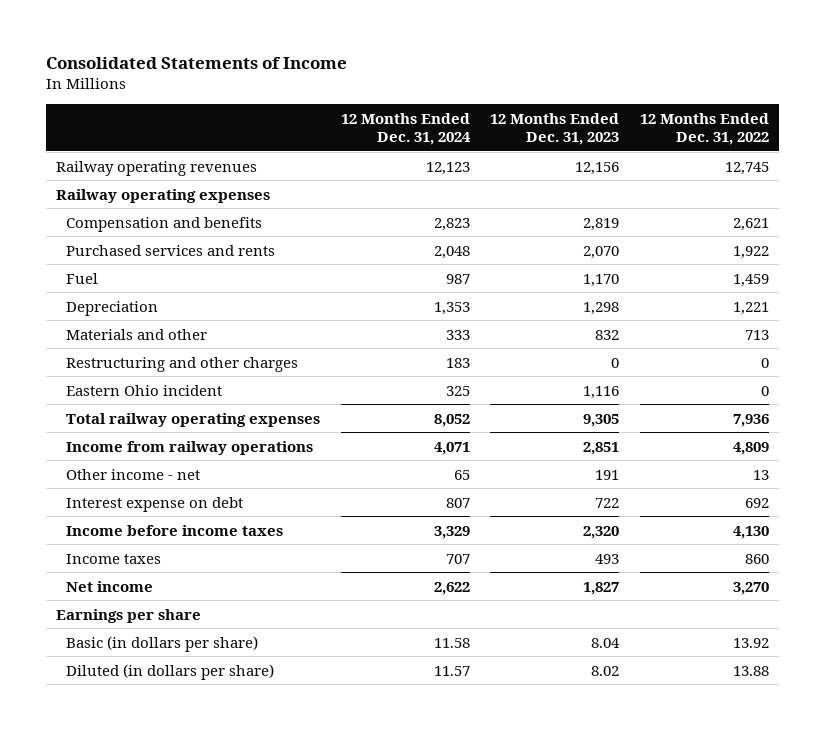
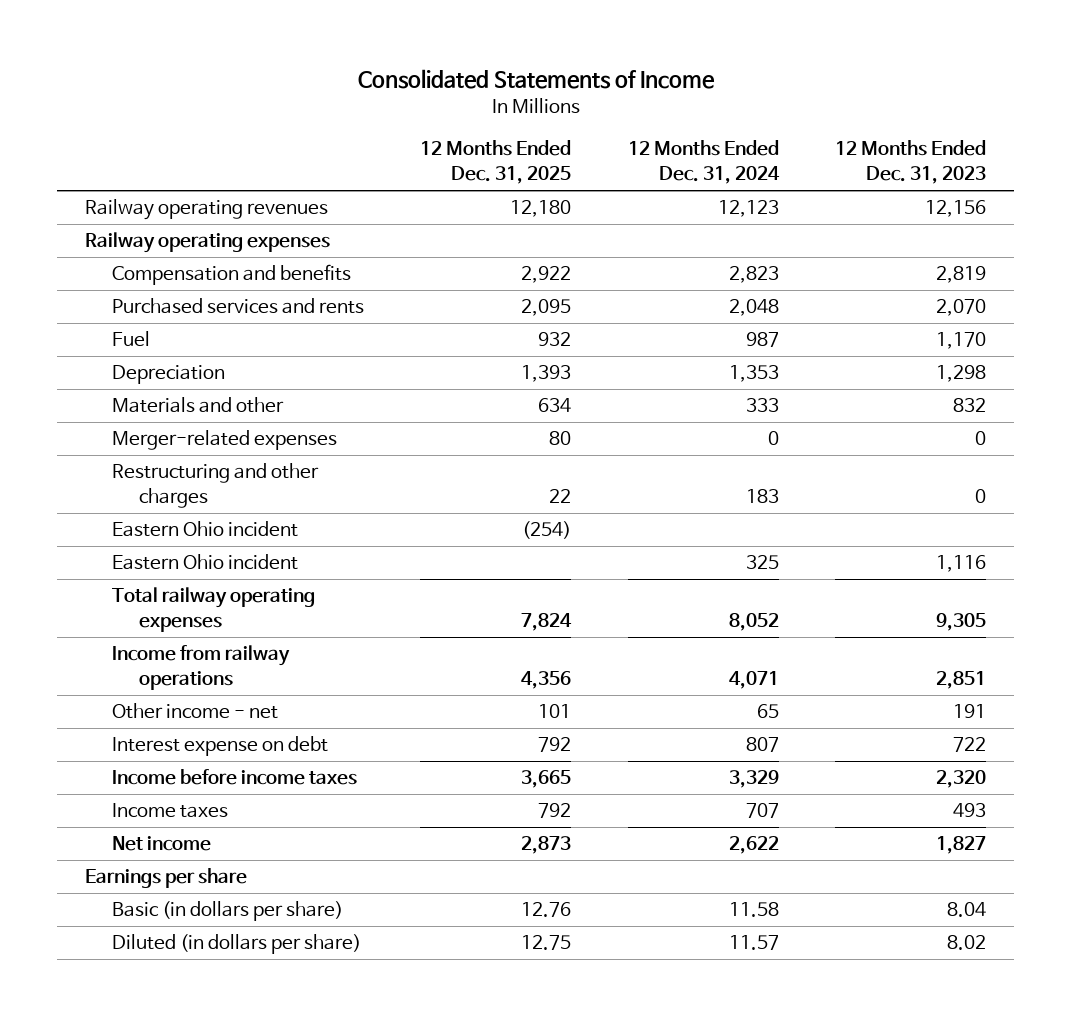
[639,112,769,145] 12 Months Ended Dec. 31, 2022 -> none
none -> [420,140,572,185] 12 Months Ended Dec. 31, 2025
none -> [112,430,338,451] Merger-related expenses
none -> [112,521,299,538] Eastern Ohio incident

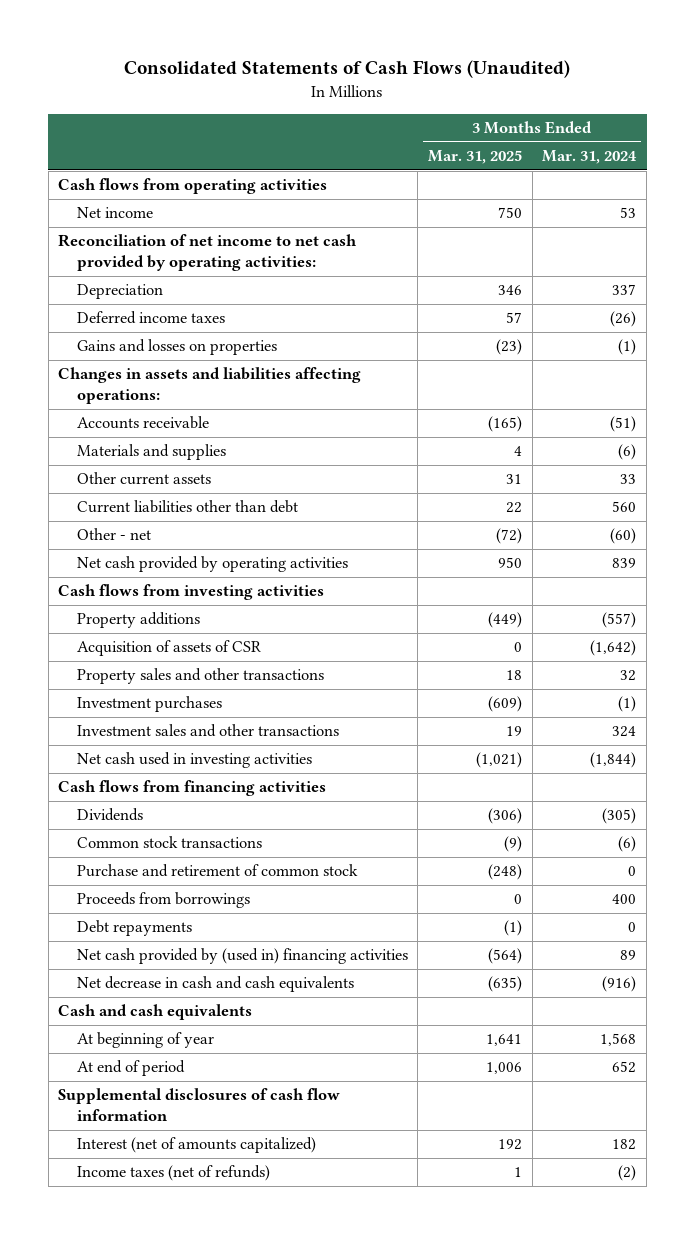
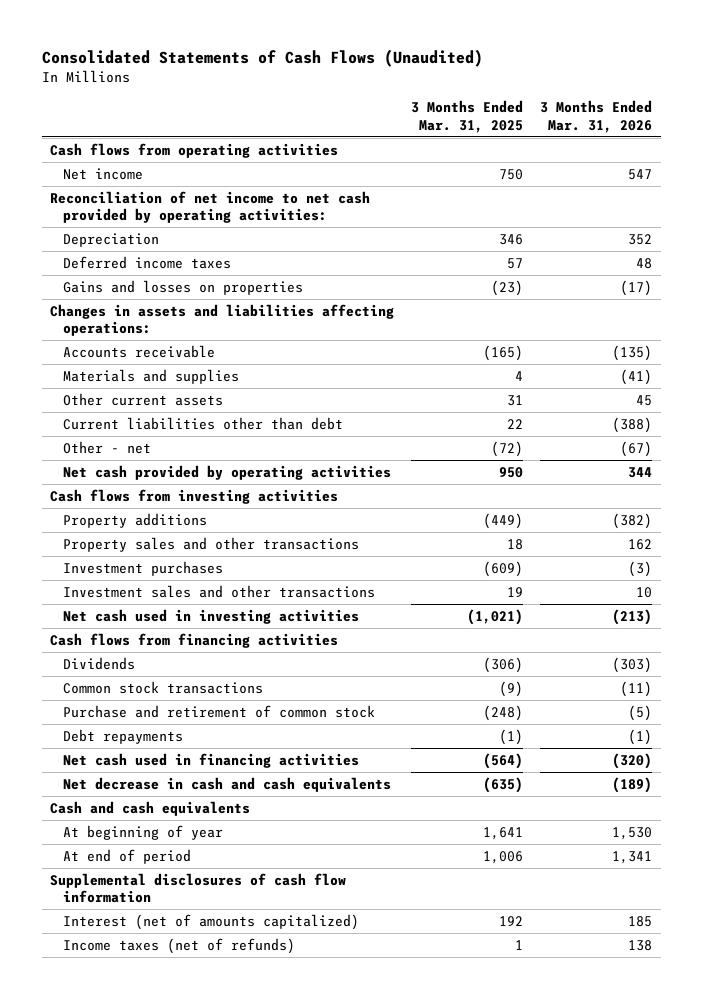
[542,149,638,164] Mar. 31, 2024 -> none
none -> [540,99,653,133] 3 Months Ended Mar. 31, 2026
[76,640,261,657] Acquisition of assets of CSR -> none
[76,892,250,909] Proceeds from borrowings -> none
[76,948,408,965] Net cash provided by (used in) financing activities -> [63,752,360,768] Net cash used in financing activities

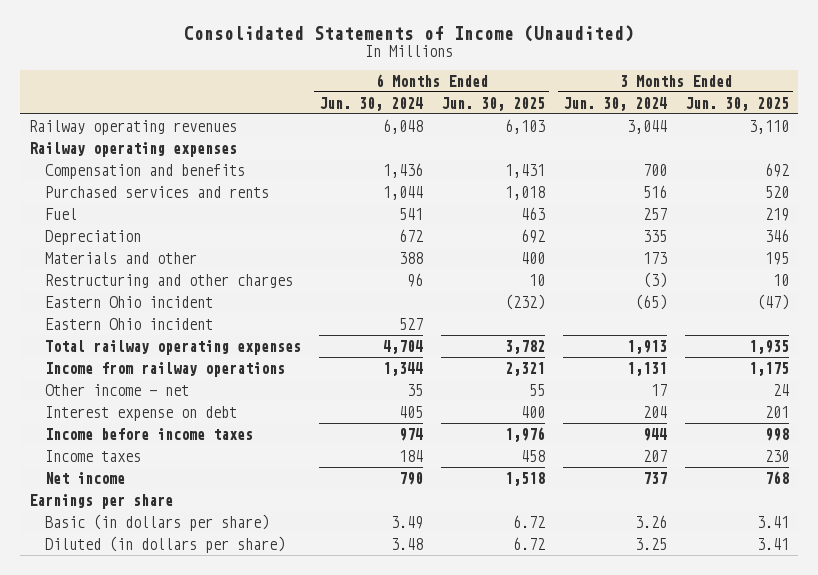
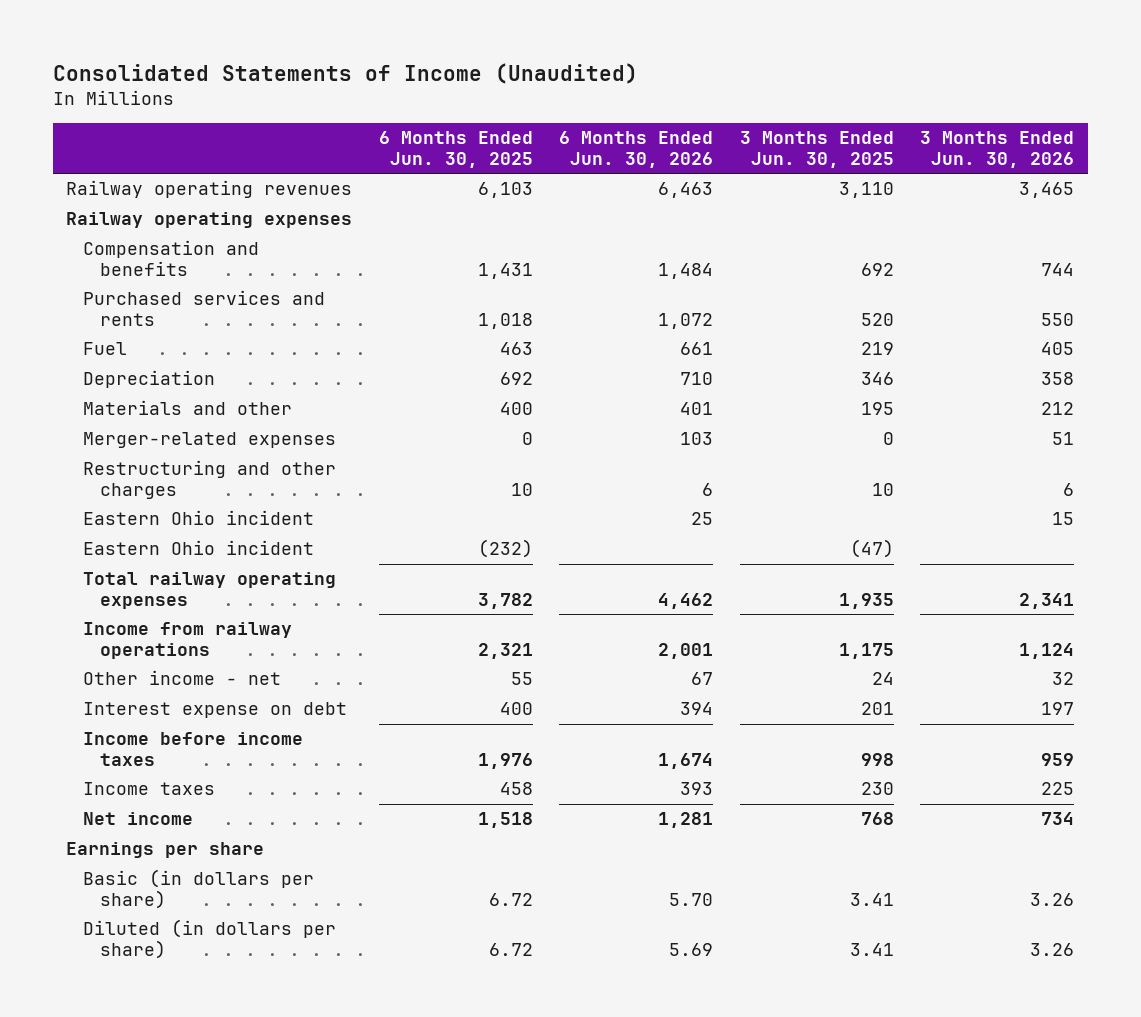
[318,96,423,111] Jun. 30, 2024 -> none
[562,96,667,111] Jun. 30, 2024 -> none
none -> [559,131,714,168] 6 Months Ended Jun. 30, 2026
none -> [920,131,1075,168] 3 Months Ended Jun. 30, 2026
none -> [83,432,337,449] Merger-related expenses
[44,295,213,308] Eastern Ohio incident -> [83,540,315,556] Eastern Ohio incident

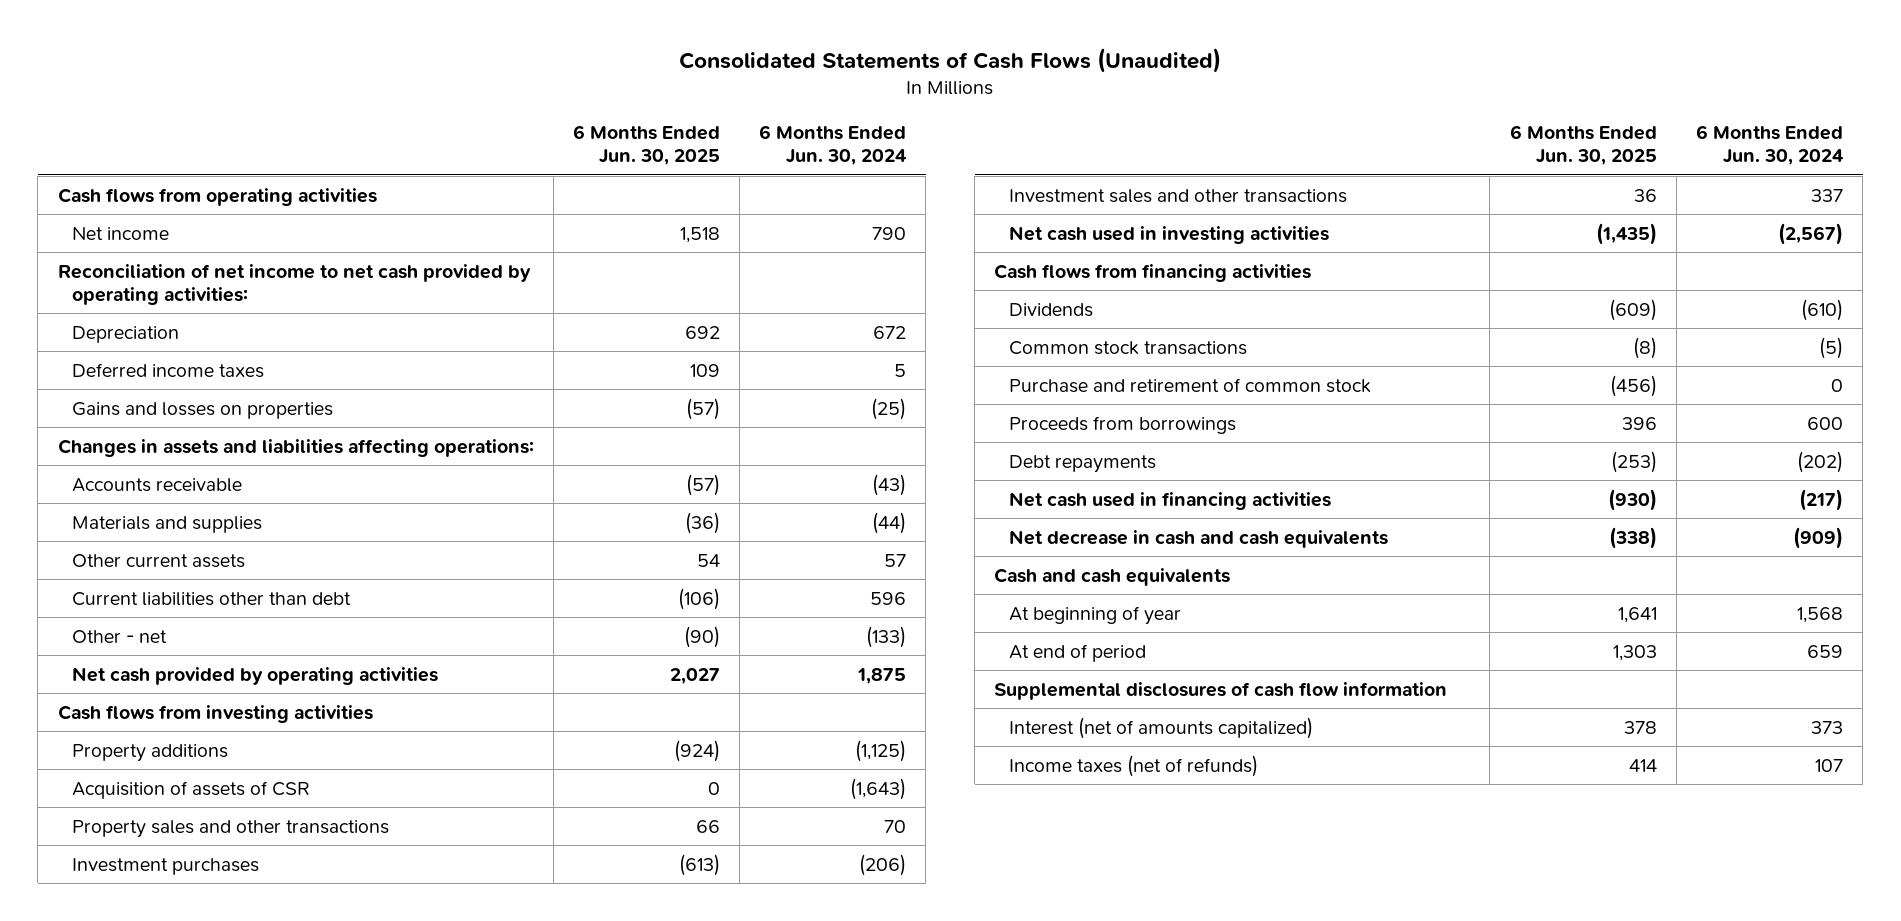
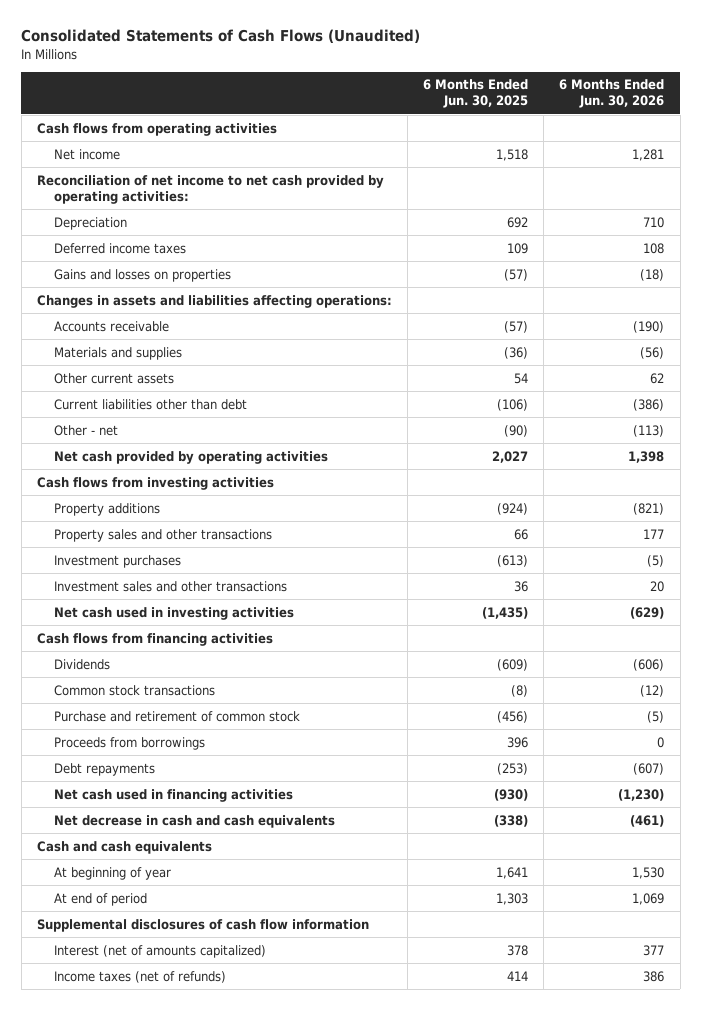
[759,125,908,166] 6 Months Ended Jun. 30, 2024 -> none
none -> [559,79,665,109] 6 Months Ended Jun. 30, 2026
[72,780,311,799] Acquisition of assets of CSR -> none

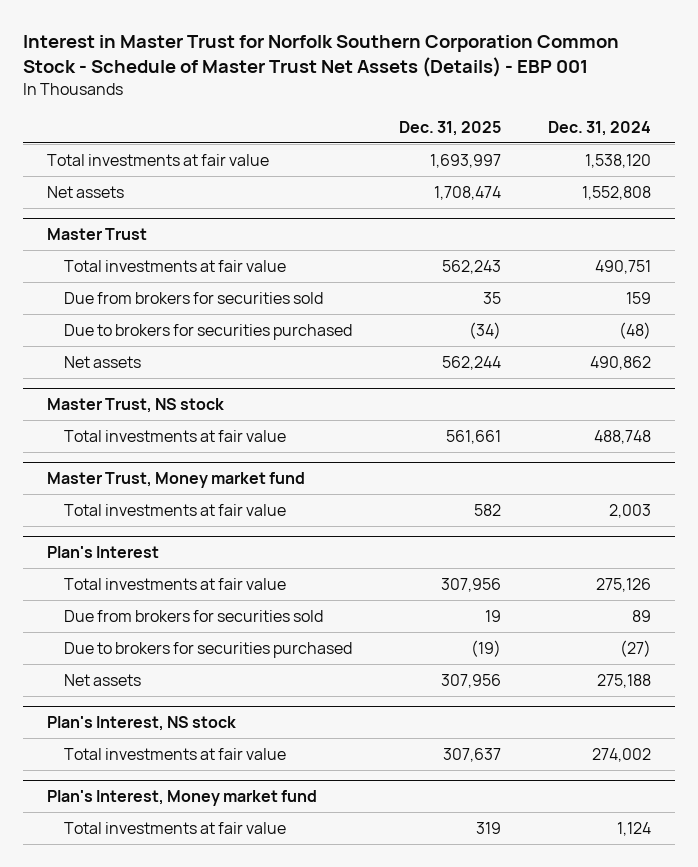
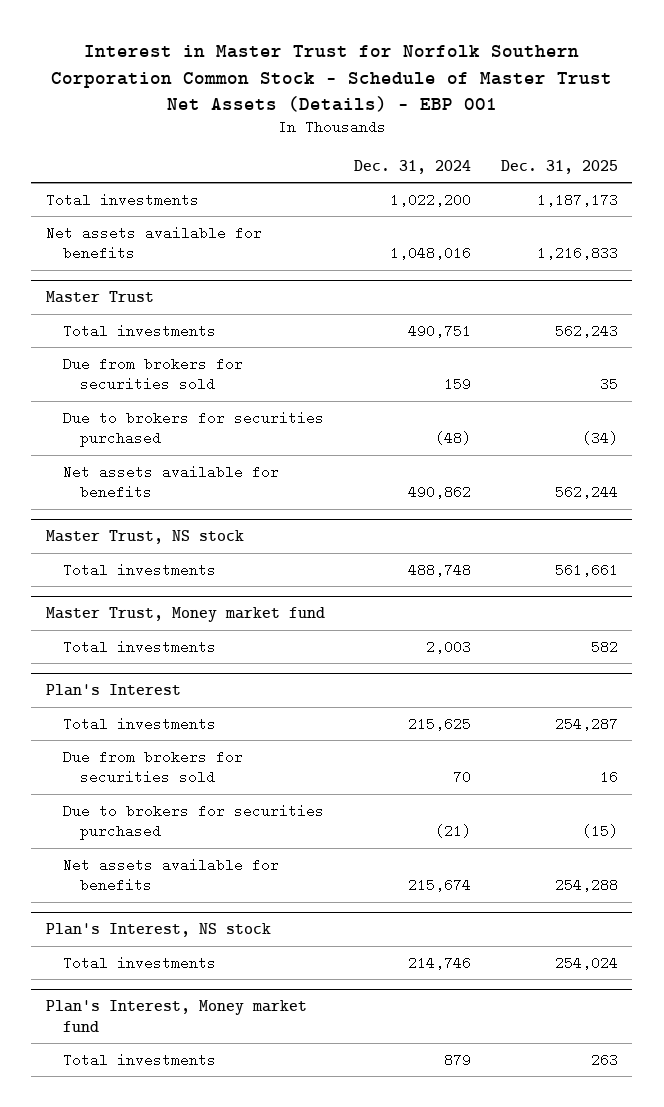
[46,153,269,166] Total investments at fair value -> [46,192,200,207] Total investments
[429,153,501,168] 1,693,997 -> [536,192,618,207] 1,187,173
[584,153,651,168] 1,538,120 -> [390,192,472,207] 1,022,200
[46,185,124,198] Net assets -> [46,225,263,261] Net assets available for benefits
[433,185,501,200] 1,708,474 -> [536,246,618,261] 1,216,833
[581,185,651,200] 1,552,808 -> [390,246,472,261] 1,048,016
[63,259,286,272] Total investments at fair value -> [63,323,217,338] Total investments
[63,355,141,368] Net assets -> [63,464,280,500] Net assets available for benefits
[63,429,286,442] Total investments at fair value -> [63,562,217,577] Total investments
[63,503,286,516] Total investments at fair value -> [63,639,217,654] Total investments
[63,577,286,590] Total investments at fair value -> [63,716,217,731] Total investments
[440,577,501,592] 307,956 -> [554,716,618,731] 254,287
[595,577,651,592] 275,126 -> [408,716,472,731] 215,625
[484,609,501,622] 19 -> [599,770,618,785] 16
[631,609,651,622] 89 -> [453,770,472,785] 70
[470,639,501,657] (19) -> [581,824,618,839] (15)
[619,639,651,657] (27) -> [435,824,472,839] (21)
[63,673,141,686] Net assets -> [63,857,280,893] Net assets available for benefits
[440,673,501,688] 307,956 -> [554,878,618,893] 254,288
[596,673,651,688] 275,188 -> [408,878,472,893] 215,674
[63,747,286,760] Total investments at fair value -> [63,955,217,970] Total investments
[442,747,501,762] 307,637 -> [554,955,618,970] 254,024
[591,747,651,762] 274,002 -> [408,955,472,970] 214,746
[63,821,286,834] Total investments at fair value -> [63,1052,217,1067] Total investments
[475,821,501,834] 319 -> [590,1052,618,1067] 263
[616,821,651,836] 1,124 -> [444,1052,472,1067] 879

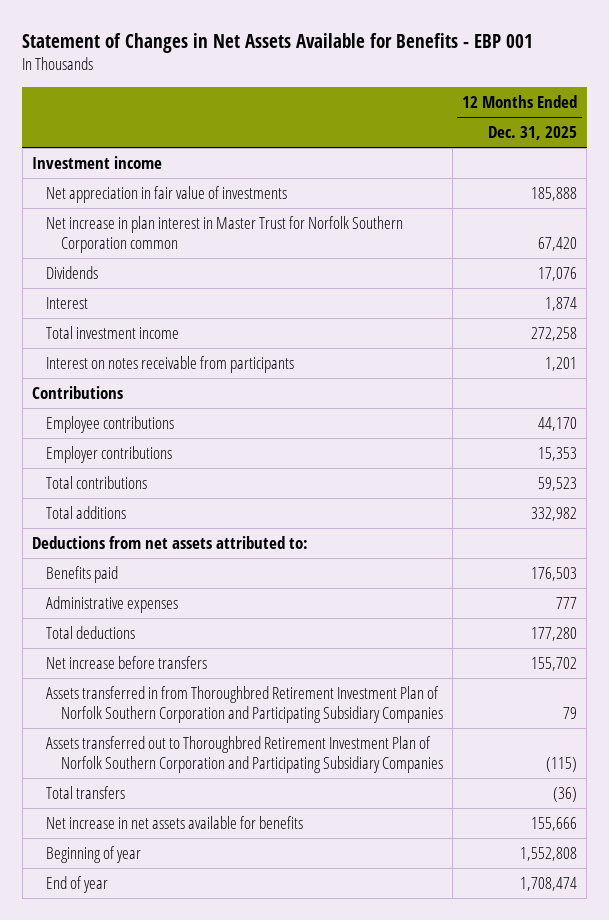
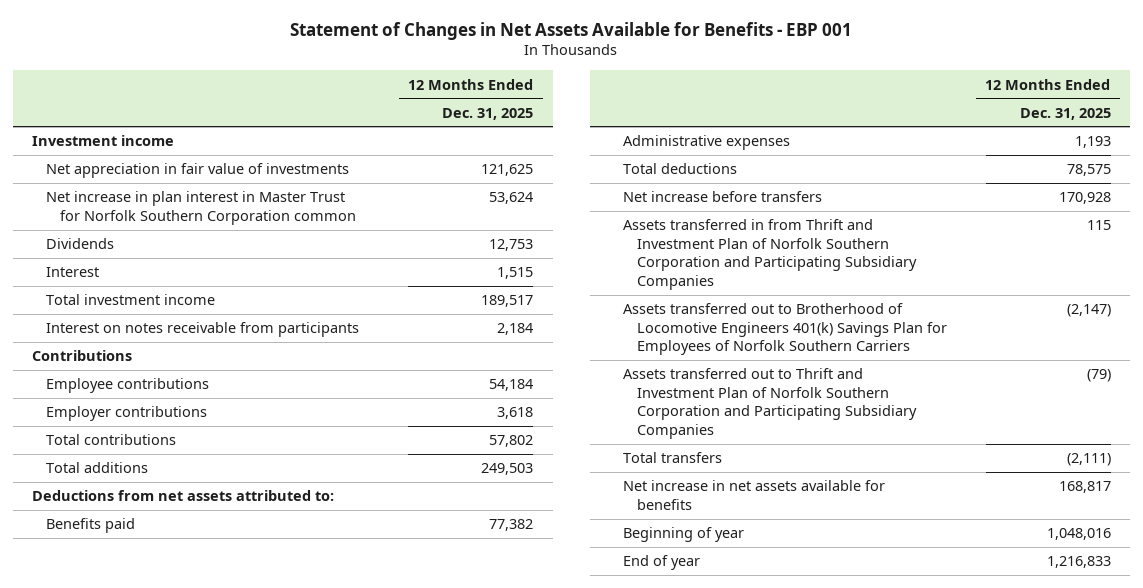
[531,186,578,201] 185,888 -> [481,164,534,177] 121,625
[538,236,578,251] 67,420 -> [489,192,534,205] 53,624
[538,266,578,281] 17,076 -> [489,239,534,252] 12,753
[545,296,578,311] 1,874 -> [497,267,534,280] 1,515
[531,326,578,341] 272,258 -> [481,295,534,308] 189,517
[545,356,578,371] 1,201 -> [497,323,534,336] 2,184
[538,416,578,431] 44,170 -> [489,379,534,392] 54,184
[538,446,578,461] 15,353 -> [497,407,534,420] 3,618
[538,476,578,491] 59,523 -> [489,435,534,448] 57,802
[531,506,578,521] 332,982 -> [481,463,534,476] 249,503
[531,566,578,581] 176,503 -> [489,519,534,532] 77,382
[556,596,578,609] 777 -> [1074,136,1111,149] 1,193
[531,626,578,641] 177,280 -> [1066,164,1111,177] 78,575
[531,656,578,671] 155,702 -> [1058,192,1111,205] 170,928
[46,685,443,723] Assets transferred in from Thoroughbred Retirement Investment Plan of Norfolk Southern Corporation and Participating Subsidiary Companies -> [622,219,917,290] Assets transferred in from Thrift and Investment Plan of Norfolk Southern Corporation and Participating Subsidiary Companies
[563,706,578,719] 79 -> [1086,220,1111,231] 115
none -> [622,303,947,356] Assets transferred out to Brotherhood of Locomotive Engineers 401(k) Savings Plan for Employees of Norfolk Southern Carriers
[46,735,443,773] Assets transferred out to Thoroughbred Retirement Investment Plan of Norfolk Southern Corporation and Participating Subsidiary Companies -> [622,368,917,439] Assets transferred out to Thrift and Investment Plan of Norfolk Southern Corporation and Participating Subsidiary Companies
[546,756,578,772] (115) -> [1086,369,1111,383] (79)
[553,786,578,802] (36) -> [1066,453,1111,467] (2,111)
[531,816,578,831] 155,666 -> [1058,481,1111,494] 168,817
[520,846,578,861] 1,552,808 -> [1046,528,1111,541] 1,048,016
[520,876,578,891] 1,708,474 -> [1046,556,1111,569] 1,216,833

